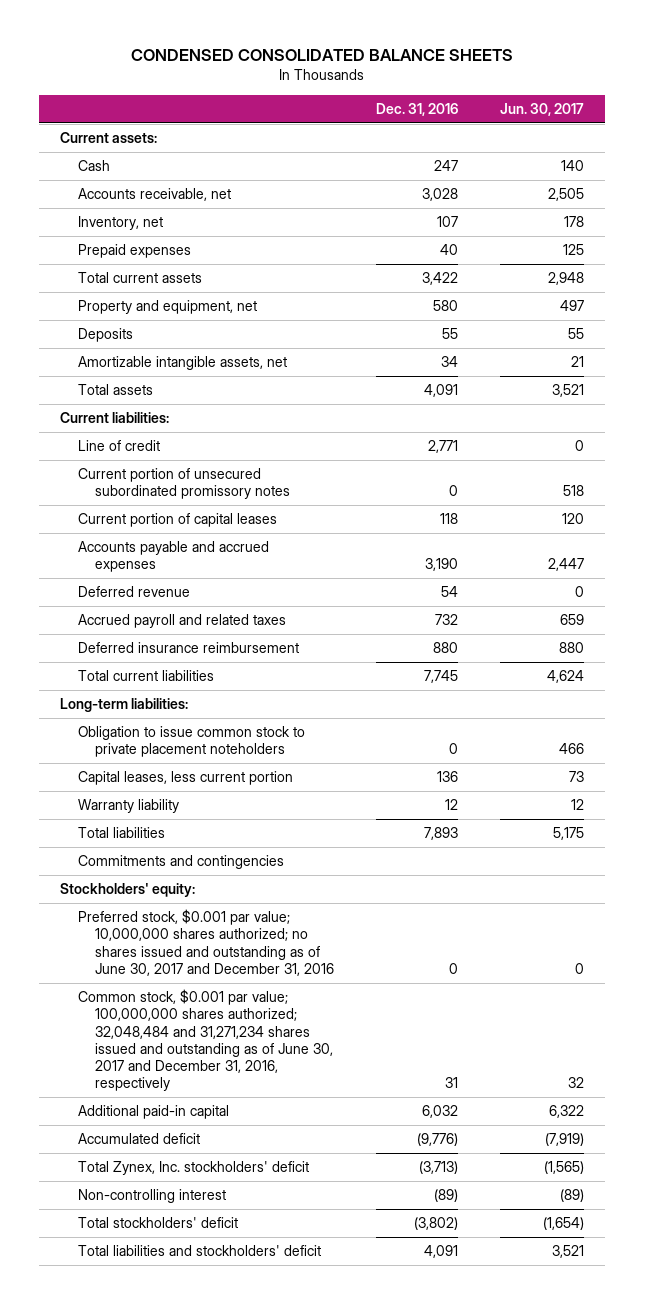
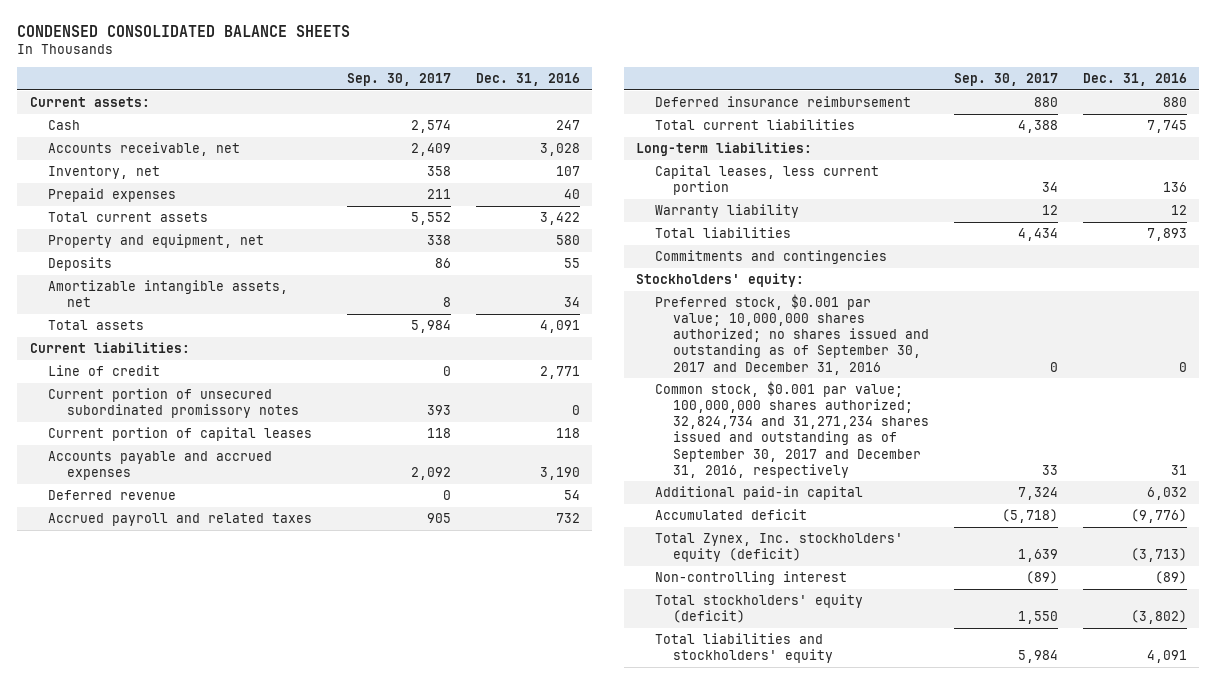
[500,102,585,116] Jun. 30, 2017 -> none
none -> [347,73,452,87] Sep. 30, 2017
[77,726,305,758] Obligation to issue common stock to private placement noteholders -> none
[77,909,335,976] Preferred stock, $0.001 par value; 10,000,000 shares authorized; no shares issued and outstanding as of June 30, 2017 and December 31, 2016 -> [654,293,930,375] Preferred stock, $0.001 par value; 10,000,000 shares authorized; no shares issued and outstanding as of September 30, 2017 and December 31, 2016
[77,989,334,1092] Common stock, $0.001 par value; 100,000,000 shares authorized; 32,048,484 and 31,271,234 shares issued and outstanding as of June 30, 2017 and December 31, 2016, respectively -> [654,380,930,478] Common stock, $0.001 par value; 100,000,000 shares authorized; 32,824,734 and 31,271,234 shares issued and outstanding as of September 30, 2017 and December 31, 2016, respectively
[77,1161,309,1176] Total Zynex, Inc. stockholders' deficit -> [654,532,903,563] Total Zynex, Inc. stockholders' equity (deficit)
[77,1217,238,1229] Total stockholders' deficit -> [654,593,863,624] Total stockholders' equity (deficit)
[77,1245,321,1257] Total liabilities and stockholders' deficit -> [654,632,834,664] Total liabilities and stockholders' equity

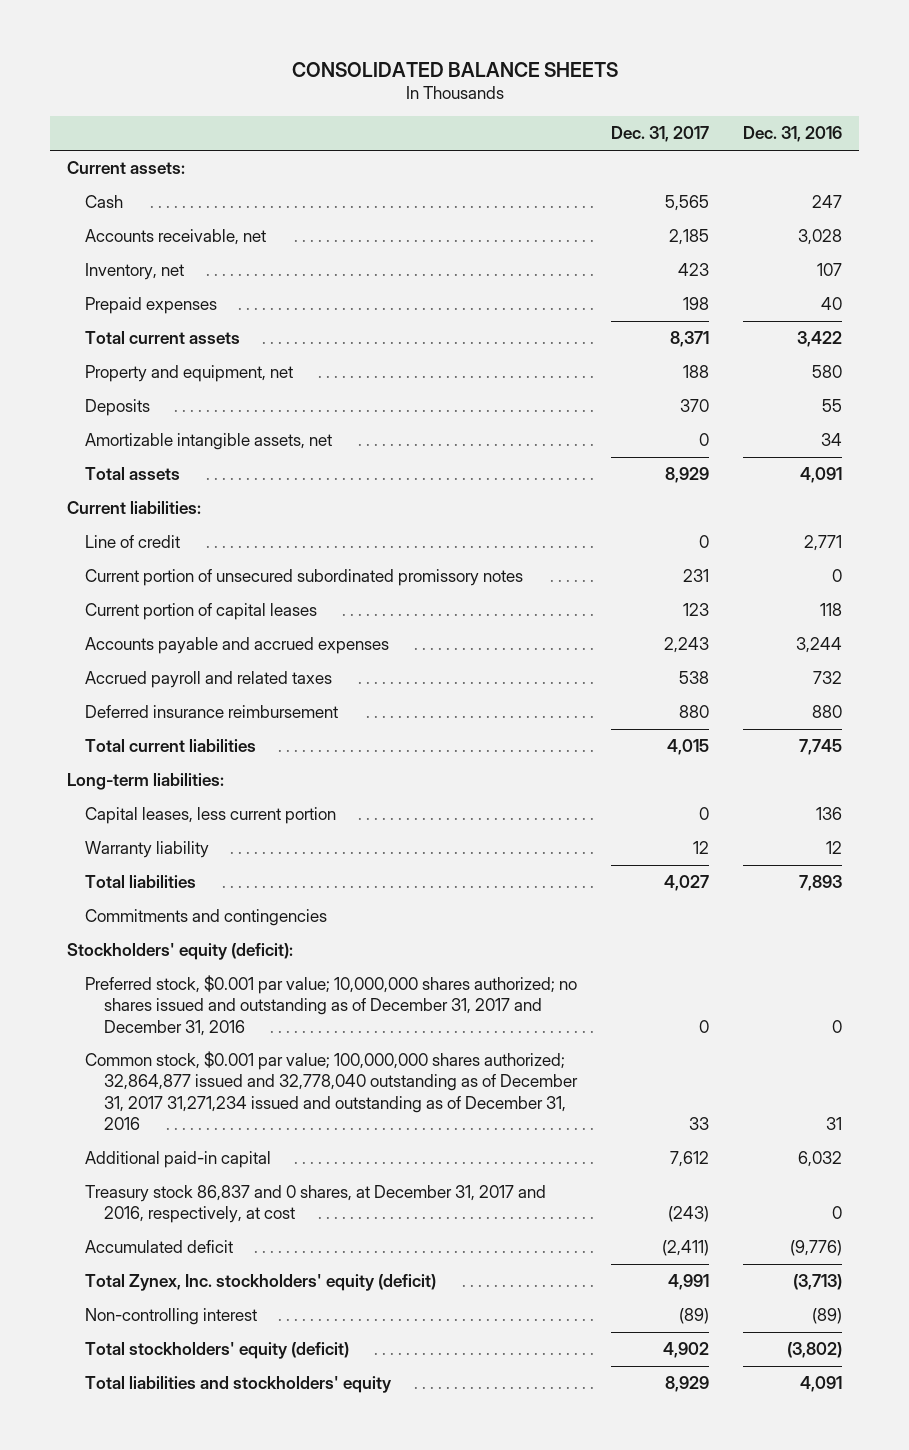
[17,25,351,38] CONDENSED CONSOLIDATED BALANCE SHEETS -> [291,61,618,77] CONSOLIDATED BALANCE SHEETS
[347,73,452,87] Sep. 30, 2017 -> none
none -> [611,126,710,143] Dec. 31, 2017
[48,489,177,500] Deferred revenue -> none
[539,467,580,481] 3,190 -> [796,637,843,654] 3,244
[636,272,805,287] Stockholders' equity: -> [67,943,294,961] Stockholders' equity (deficit):
[654,293,930,375] Preferred stock, $0.001 par value; 10,000,000 shares authorized; no shares issued and outstanding as of September 30, 2017 and December 31, 2016 -> [85,975,578,1036] Preferred stock, $0.001 par value; 10,000,000 shares authorized; no shares issued and outstanding as of December 31, 2017 and December 31, 2016
[654,380,930,478] Common stock, $0.001 par value; 100,000,000 shares authorized; 32,824,734 and 31,271,234 shares issued and outstanding as of September 30, 2017 and December 31, 2016, respectively -> [85,1051,578,1130] Common stock, $0.001 par value; 100,000,000 shares authorized; 32,864,877 issued and 32,778,040 outstanding as of December 31, 2017 31,271,234 issued and outstanding as of December 31, 2016
none -> [85,1185,547,1224] Treasury stock 86,837 and 0 shares, at December 31, 2017 and 2016, respectively, at cost

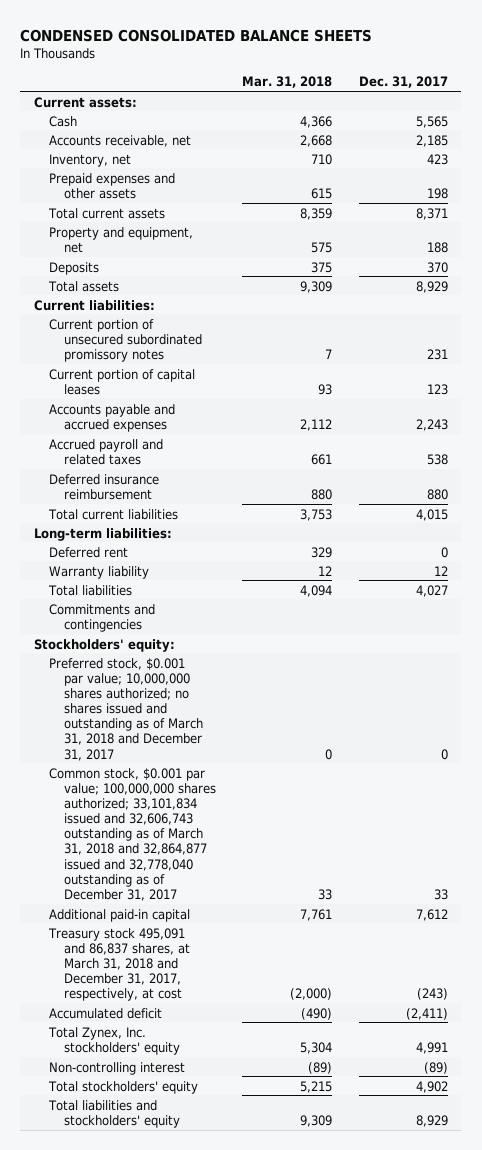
[291,61,618,77] CONSOLIDATED BALANCE SHEETS -> [20,28,373,42] CONDENSED CONSOLIDATED BALANCE SHEETS
[743,126,843,143] Dec. 31, 2016 -> none
none -> [242,76,333,89] Mar. 31, 2018
[85,297,218,315] Prepaid expenses -> [48,172,175,199] Prepaid expenses and other assets
[85,433,333,451] Amortizable intangible assets, net -> none
[85,535,181,549] Line of credit -> none
[85,807,337,825] Capital leases, less current portion -> none
none -> [48,546,128,558] Deferred rent
[67,943,294,961] Stockholders' equity (deficit): -> [33,638,175,652] Stockholders' equity:
[85,975,578,1036] Preferred stock, $0.001 par value; 10,000,000 shares authorized; no shares issued and outstanding as of December 31, 2017 and December 31, 2016 -> [48,657,203,761] Preferred stock, $0.001 par value; 10,000,000 shares authorized; no shares issued and outstanding as of March 31, 2018 and December 31, 2017
[85,1051,578,1130] Common stock, $0.001 par value; 100,000,000 shares authorized; 32,864,877 issued and 32,778,040 outstanding as of December 31, 2017 31,271,234 issued and outstanding as of December 31, 2016 -> [48,767,216,901] Common stock, $0.001 par value; 100,000,000 shares authorized; 33,101,834 issued and 32,606,743 outstanding as of March 31, 2018 and 32,864,877 issued and 32,778,040 outstanding as of December 31, 2017
[85,1185,547,1224] Treasury stock 86,837 and 0 shares, at December 31, 2017 and 2016, respectively, at cost -> [47,927,190,1002] Treasury stock 495,091 and 86,837 shares, at March 31, 2018 and December 31, 2017, respectively, at cost
[85,1274,437,1292] Total Zynex, Inc. stockholders' equity (deficit) -> [47,1026,180,1055] Total Zynex, Inc. stockholders' equity
[85,1342,350,1360] Total stockholders' equity (deficit) -> [47,1080,198,1094] Total stockholders' equity

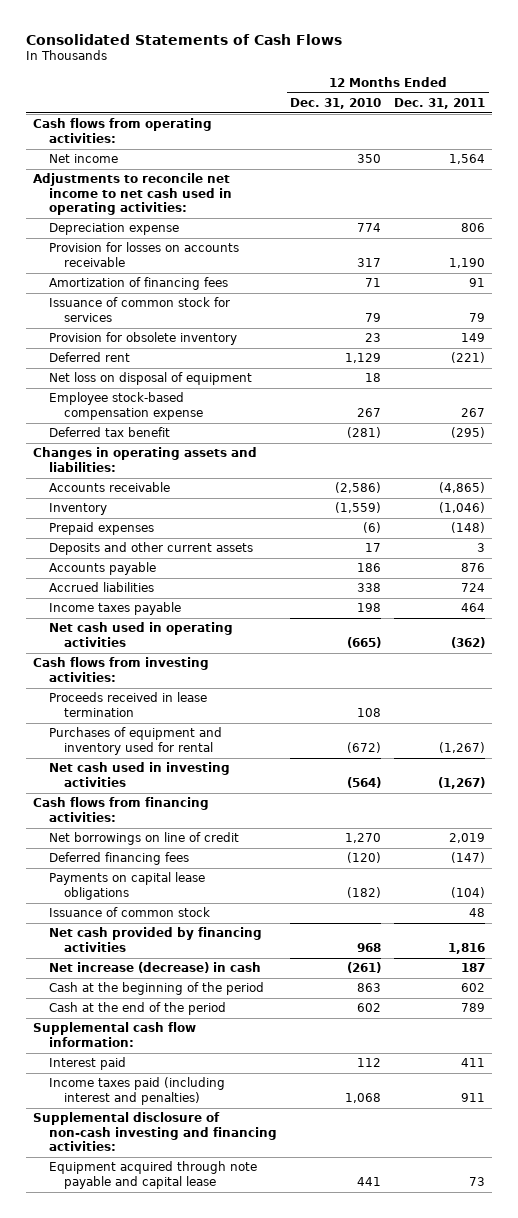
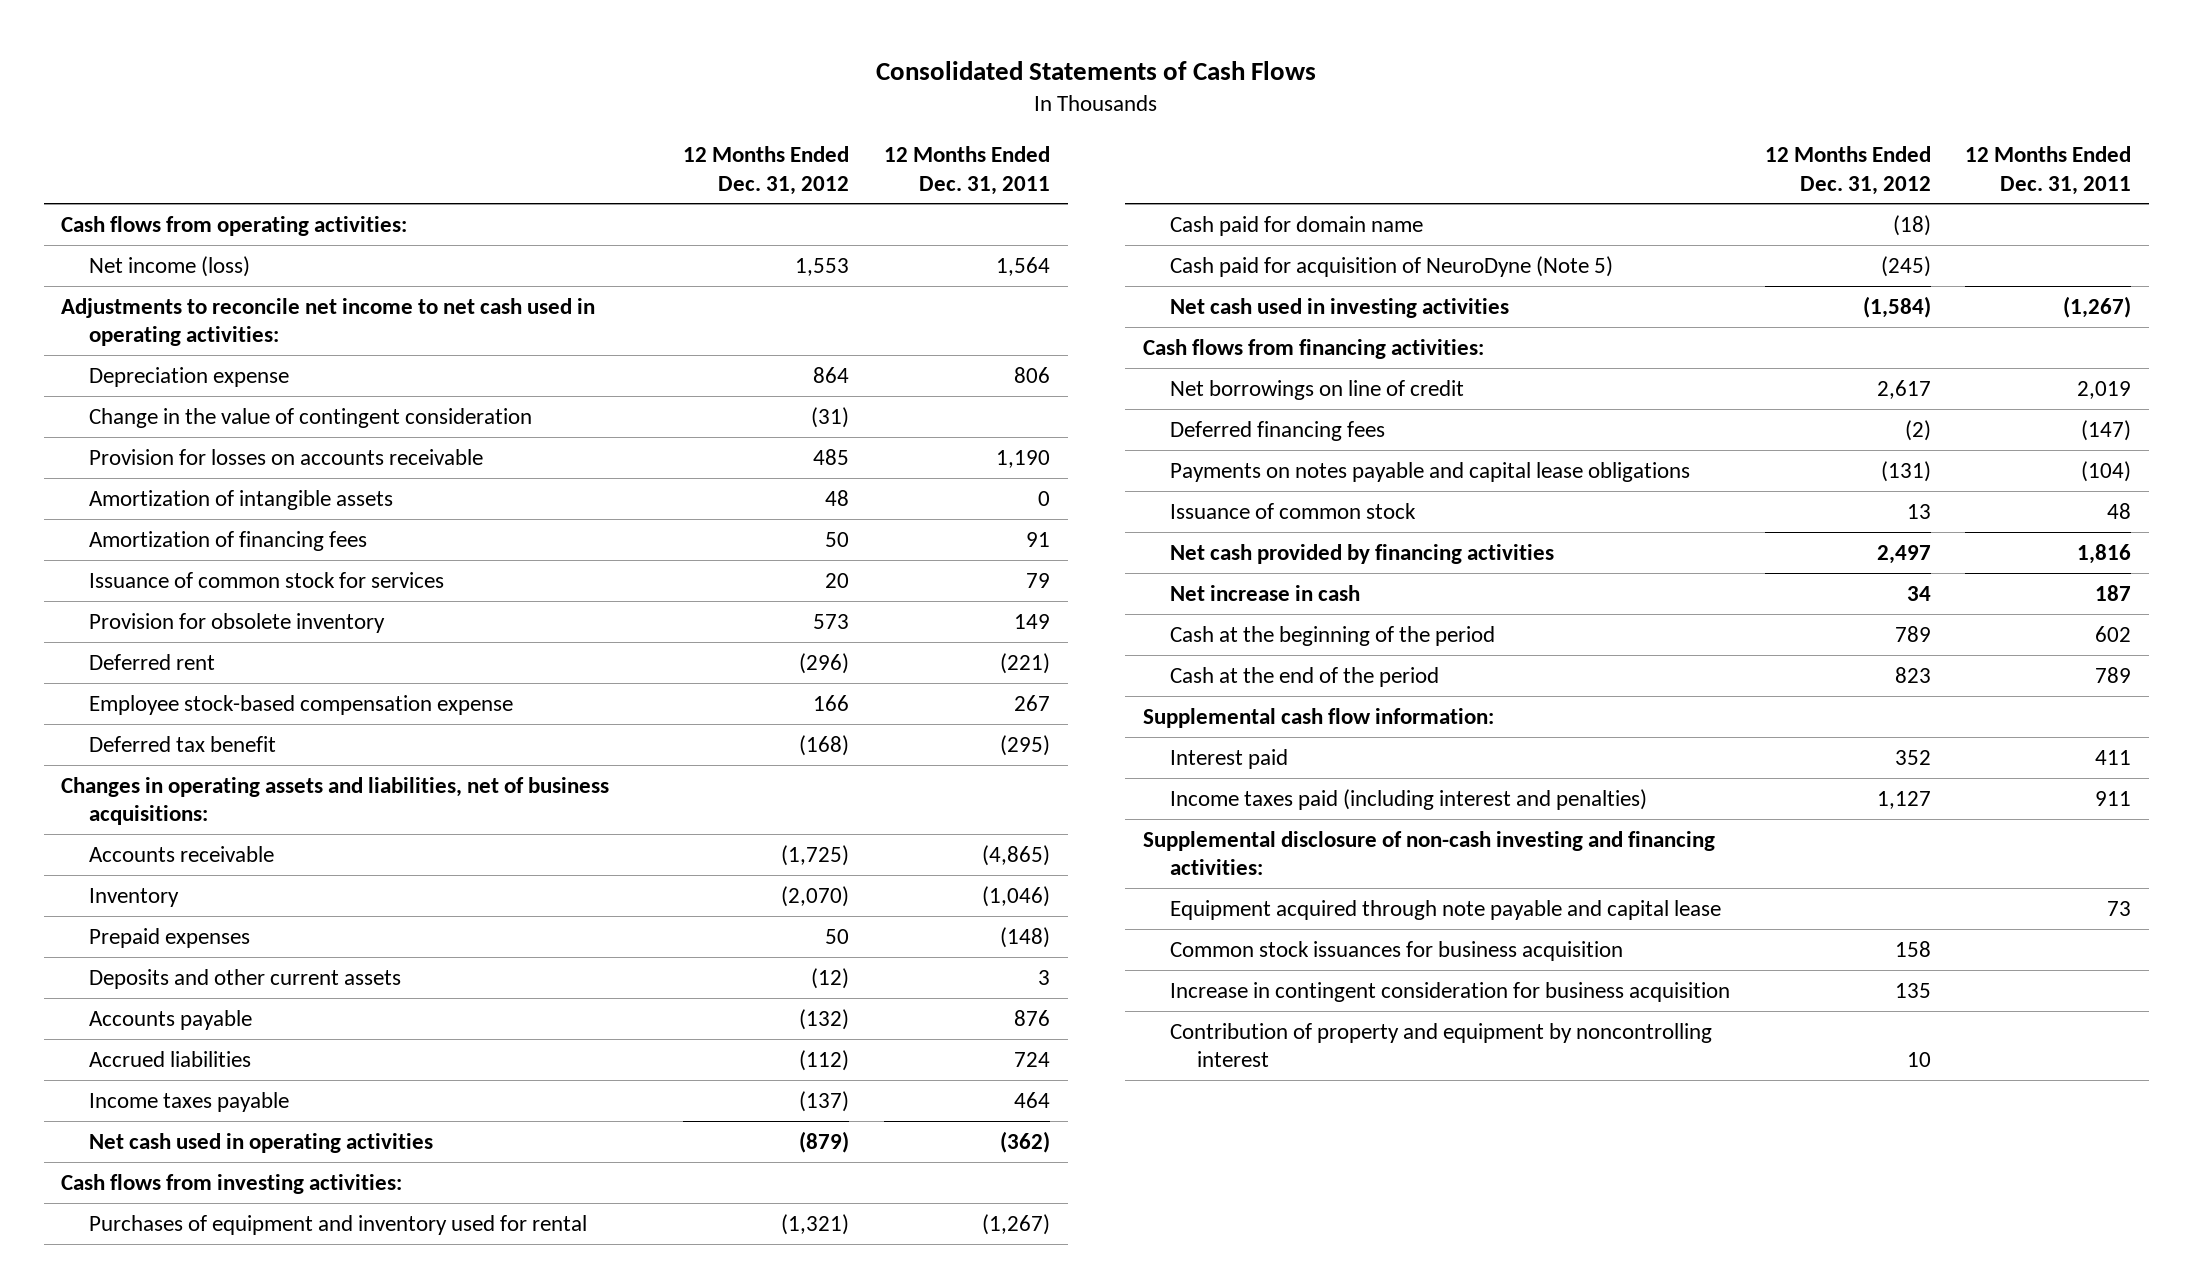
[289,97,381,109] Dec. 31, 2010 -> none
none -> [683,146,850,195] 12 Months Ended Dec. 31, 2012
[48,154,118,164] Net income -> [88,255,250,277] Net income (loss)
none -> [88,407,532,428] Change in the value of contingent consideration
none -> [88,489,393,510] Amortization of intangible assets
[48,372,252,386] Net loss on disposal of equipment -> none
[32,447,257,472] Changes in operating assets and liabilities: -> [61,776,610,826] Changes in operating assets and liabilities, net of business acquisitions:
[48,692,207,717] Proceeds received in lease termination -> none
none -> [1169,215,1423,236] Cash paid for domain name
none -> [1169,255,1613,277] Cash paid for acquisition of NeuroDyne (Note 5)
[48,872,205,900] Payments on capital lease obligations -> [1169,461,1690,482] Payments on notes payable and capital lease obligations
[48,962,261,974] Net increase (decrease) in cash -> [1169,584,1360,601] Net increase in cash
none -> [1169,940,1623,961] Common stock issuances for business acquisition
none -> [1169,981,1730,1002] Increase in contingent consideration for business acquisition
none -> [1169,1022,1712,1068] Contribution of property and equipment by noncontrolling interest

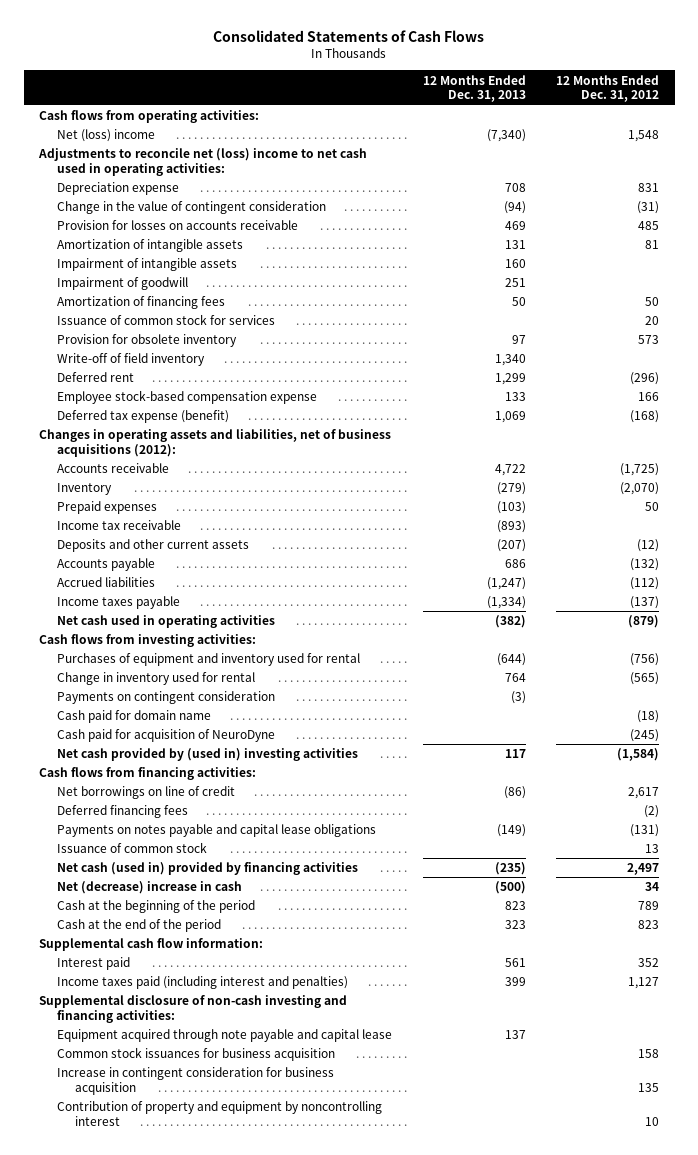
[884,146,1051,195] 12 Months Ended Dec. 31, 2011 -> none
none -> [422,74,526,103] 12 Months Ended Dec. 31, 2013
[88,255,250,277] Net income (loss) -> [56,129,155,143] Net (loss) income
[795,257,850,276] 1,553 -> [628,130,660,143] 1,548
[61,297,596,347] Adjustments to reconcile net income to net cash used in operating activities: -> [37,148,367,176] Adjustments to reconcile net (loss) income to net cash used in operating activities:
[813,366,850,383] 864 -> [638,183,660,193] 831
[825,489,850,506] 48 -> [645,240,660,250] 81
none -> [56,258,237,272] Impairment of intangible assets
none -> [56,277,188,291] Impairment of goodwill
none -> [56,353,205,367] Write-off of field inventory
[88,735,276,752] Deferred tax benefit -> [56,410,229,424] Deferred tax expense (benefit)
[61,776,610,826] Changes in operating assets and liabilities, net of business acquisitions: -> [38,429,391,457] Changes in operating assets and liabilities, net of business acquisitions (2012):
none -> [56,520,181,531] Income tax receivable
[781,1213,850,1235] (1,321) -> [630,653,660,667] (756)
none -> [56,672,255,686] Change in inventory used for rental
none -> [56,691,275,705] Payments on contingent consideration
[1169,255,1613,277] Cash paid for acquisition of NeuroDyne (Note 5) -> [56,729,275,743] Cash paid for acquisition of NeuroDyne
[1169,297,1509,318] Net cash used in investing activities -> [56,748,358,762] Net cash provided by (used in) investing activities
[1169,543,1554,564] Net cash provided by financing activities -> [56,862,358,876] Net cash (used in) provided by financing activities
[1169,584,1360,601] Net increase in cash -> [56,881,242,895] Net (decrease) increase in cash

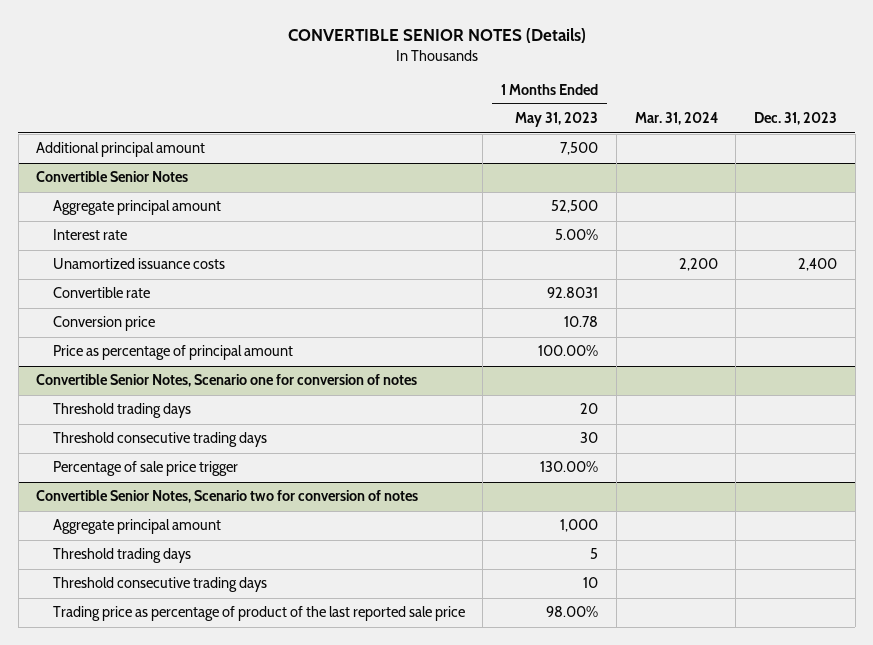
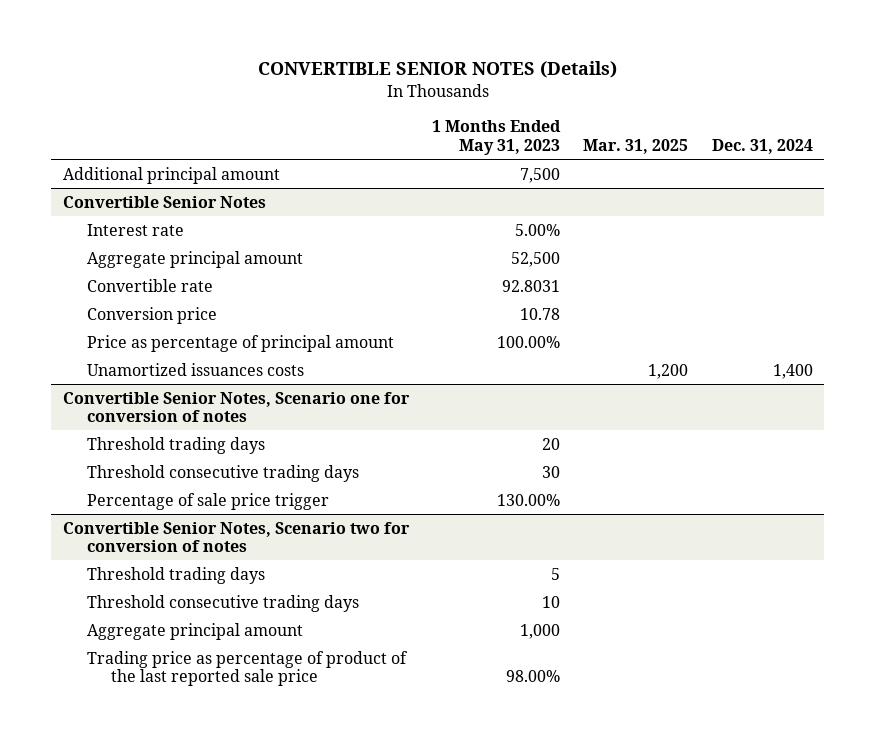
[634,112,718,126] Mar. 31, 2024 -> none
[754,112,838,126] Dec. 31, 2023 -> none
none -> [583,138,689,154] Mar. 31, 2025
none -> [711,138,813,154] Dec. 31, 2024
[52,258,225,270] Unamortized issuance costs -> none
[52,200,221,216] Aggregate principal amount -> [86,250,303,268] Aggregate principal amount
none -> [86,362,304,376] Unamortized issuances costs
[52,519,221,535] Aggregate principal amount -> [86,622,303,640] Aggregate principal amount

